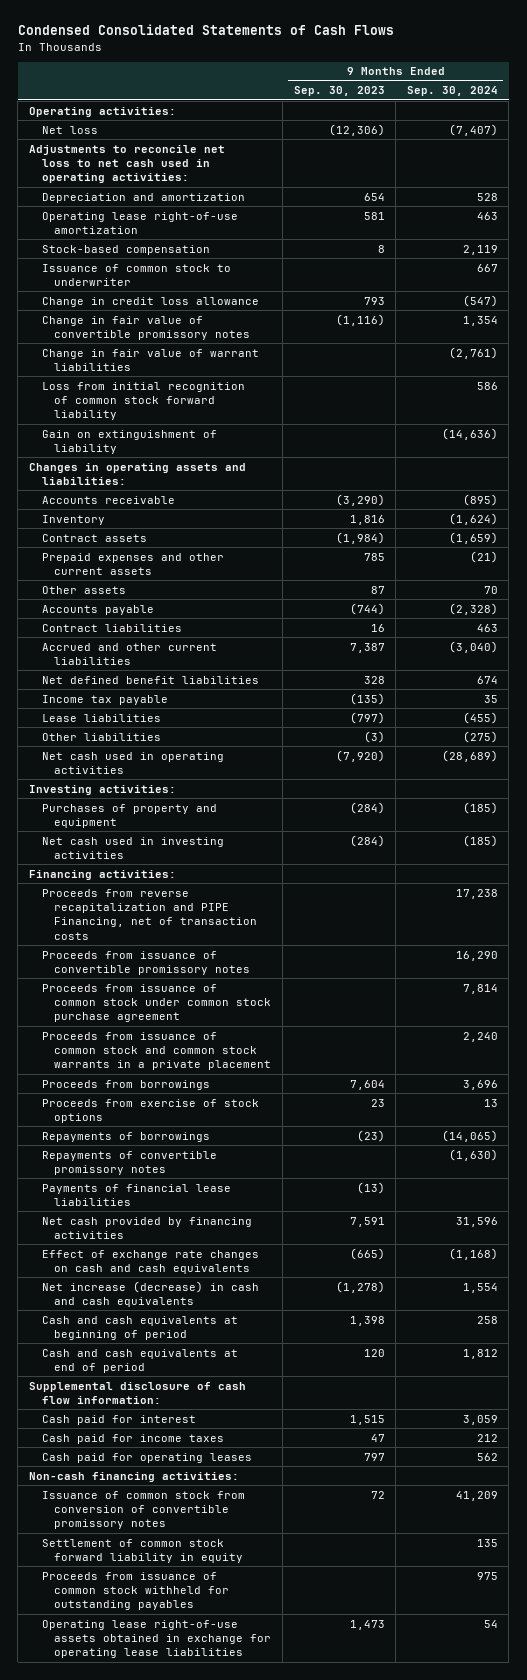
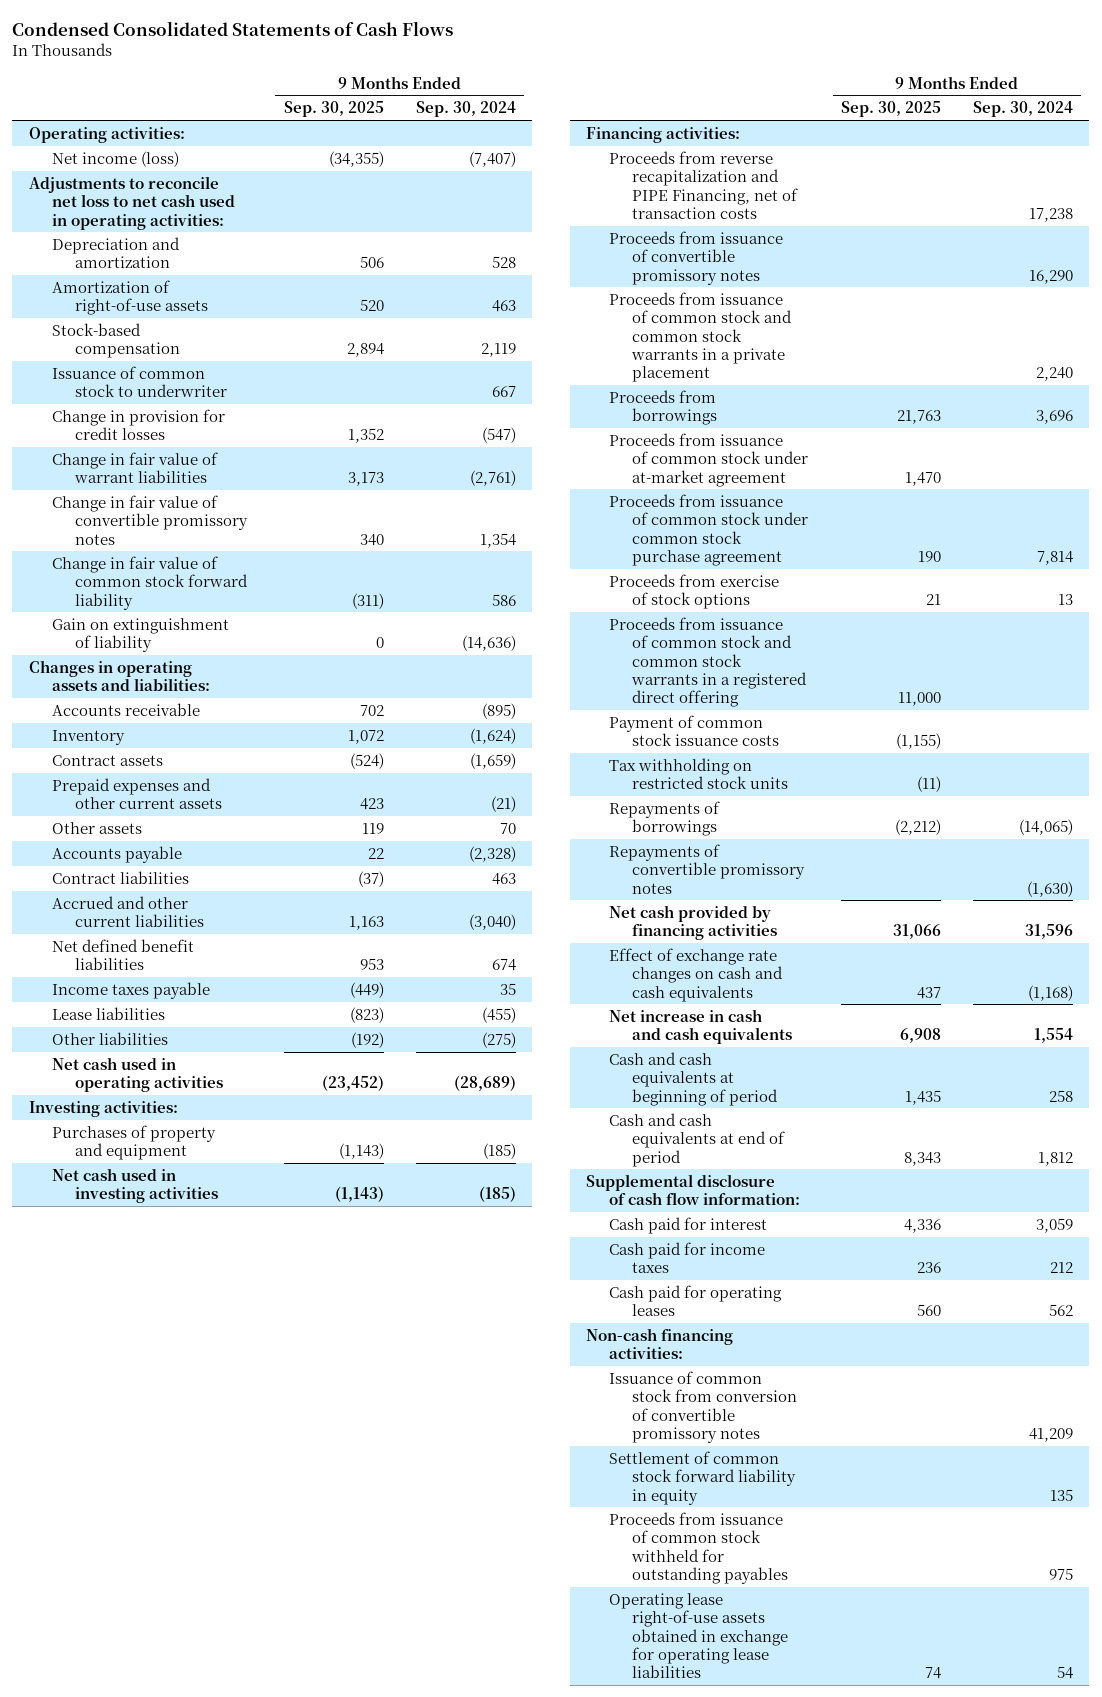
[293,86,385,97] Sep. 30, 2023 -> none
none -> [283,101,384,118] Sep. 30, 2025
[41,125,98,134] Net loss -> [51,150,179,167] Net income (loss)
[41,211,238,234] Operating lease right-of-use amortization -> [51,279,209,316] Amortization of right-of-use assets
[41,296,259,307] Change in credit loss allowance -> [51,408,225,441] Change in provision for credit losses
[41,315,251,340] Change in fair value of convertible promissory notes -> [51,494,249,545] Change in fair value of convertible promissory notes
[41,381,245,421] Loss from initial recognition of common stock forward liability -> [51,555,249,610] Change in fair value of common stock forward liability
[41,694,168,705] Income tax payable -> [51,981,210,999] Income taxes payable
none -> [609,432,809,487] Proceeds from issuance of common stock under at-market agreement
[41,983,272,1023] Proceeds from issuance of common stock under common stock purchase agreement -> [609,493,809,566] Proceeds from issuance of common stock under common stock purchase agreement
none -> [609,616,808,708] Proceeds from issuance of common stock and common stock warrants in a registered direct offering
none -> [609,714,780,747] Payment of common stock issuance costs
none -> [609,757,789,790] Tax withholding on restricted stock units
[41,1183,231,1206] Payments of financial lease liabilities -> none
[41,1280,259,1307] Net increase (decrease) in cash and cash equivalents -> [609,1008,793,1045] Net increase in cash and cash equivalents

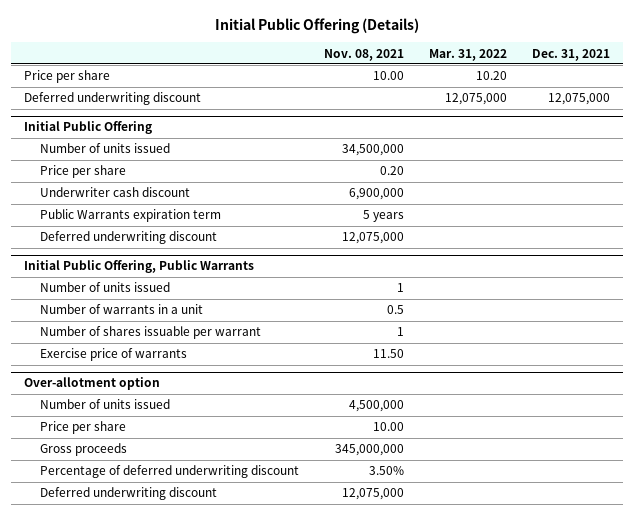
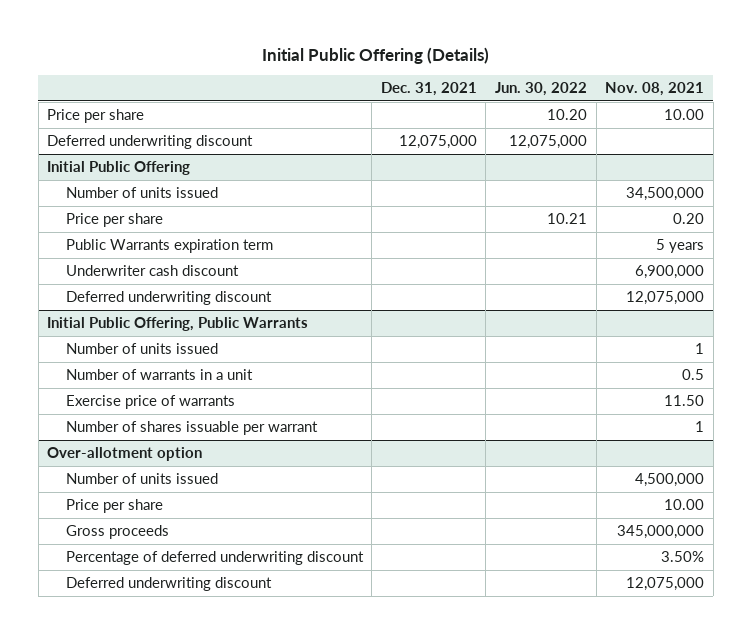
[429,48,508,61] Mar. 31, 2022 -> none
none -> [494,82,587,97] Jun. 30, 2022
[40,187,191,198] Underwriter cash discount -> [65,265,239,277] Underwriter cash discount
[40,326,262,340] Number of shares issuable per warrant -> [65,421,318,436] Number of shares issuable per warrant

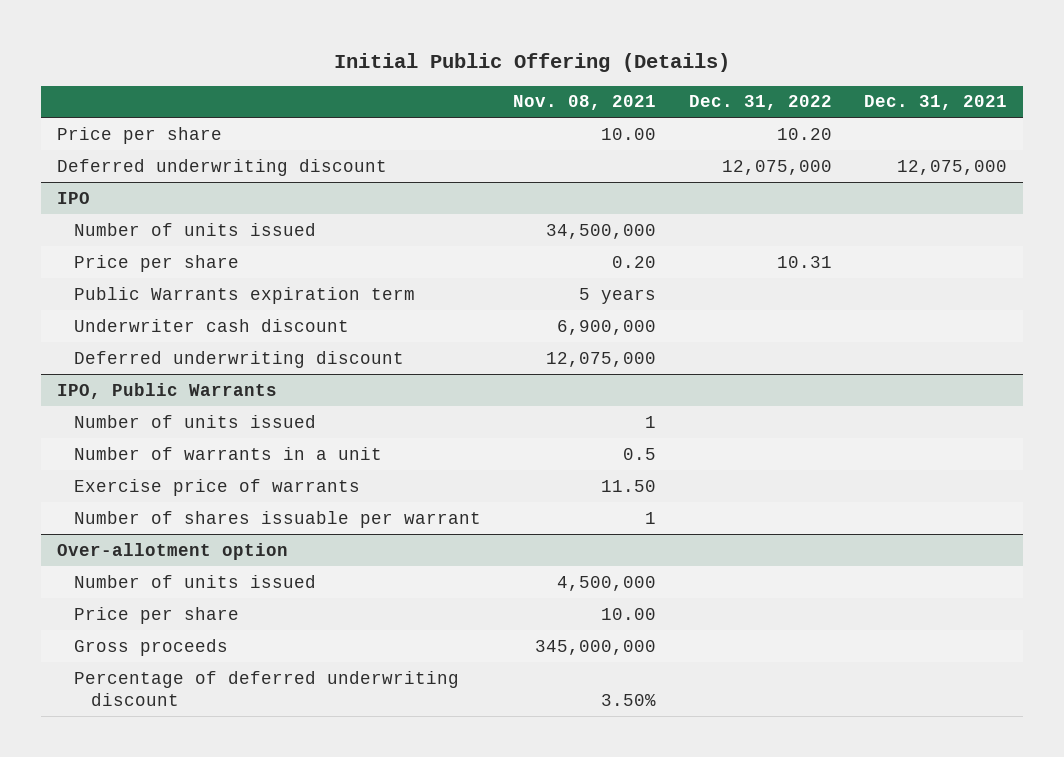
[494,82,587,97] Jun. 30, 2022 -> none
none -> [688,95,832,111] Dec. 31, 2022
[47,161,191,176] Initial Public Offering -> [56,191,90,204] IPO
[47,317,309,332] Initial Public Offering, Public Warrants -> none
none -> [56,382,277,399] IPO, Public Warrants
[65,577,272,592] Deferred underwriting discount -> none

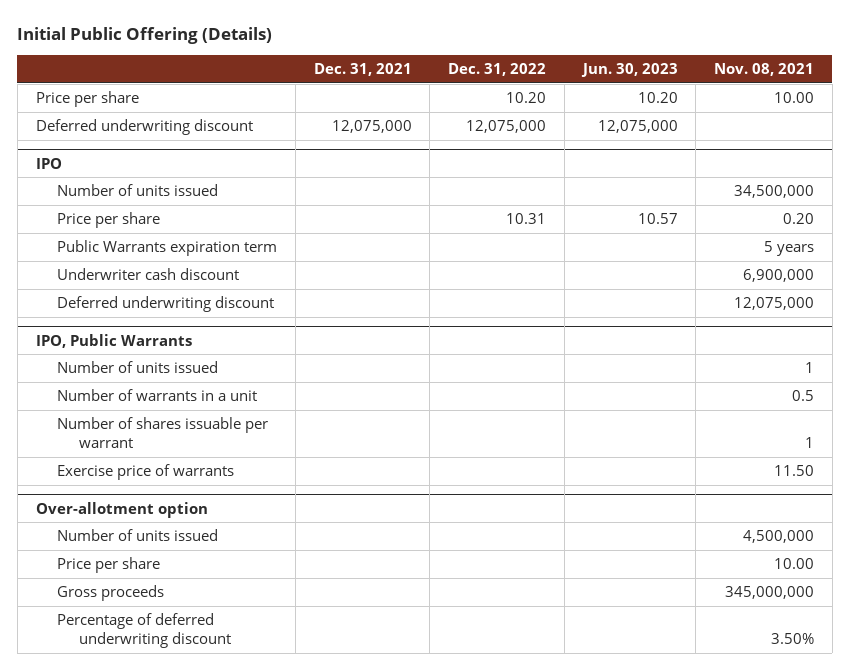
none -> [580,63,678,78] Jun. 30, 2023
[74,478,361,496] Exercise price of warrants -> [57,464,235,481] Exercise price of warrants

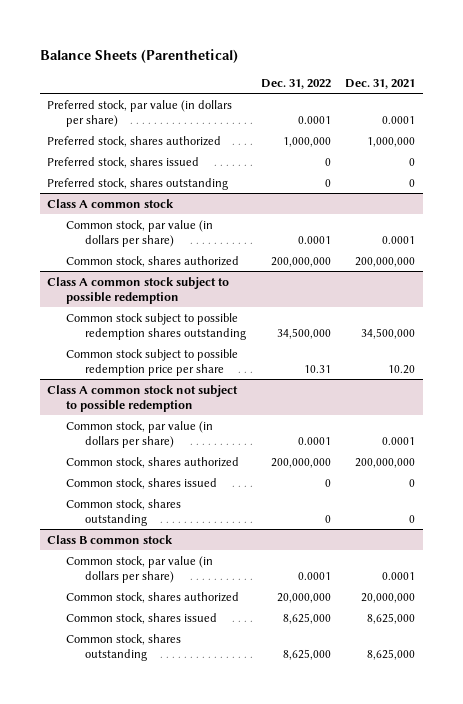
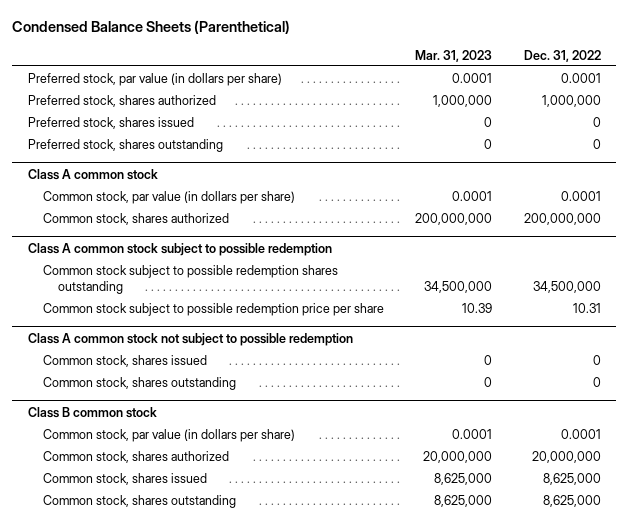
[40,48,239,63] Balance Sheets (Parenthetical) -> [12,19,291,34] Condensed Balance Sheets (Parenthetical)
[345,78,416,89] Dec. 31, 2021 -> none
none -> [415,49,493,62] Mar. 31, 2023
[66,420,214,448] Common stock, par value (in dollars per share) -> none
[66,456,240,468] Common stock, shares authorized -> none

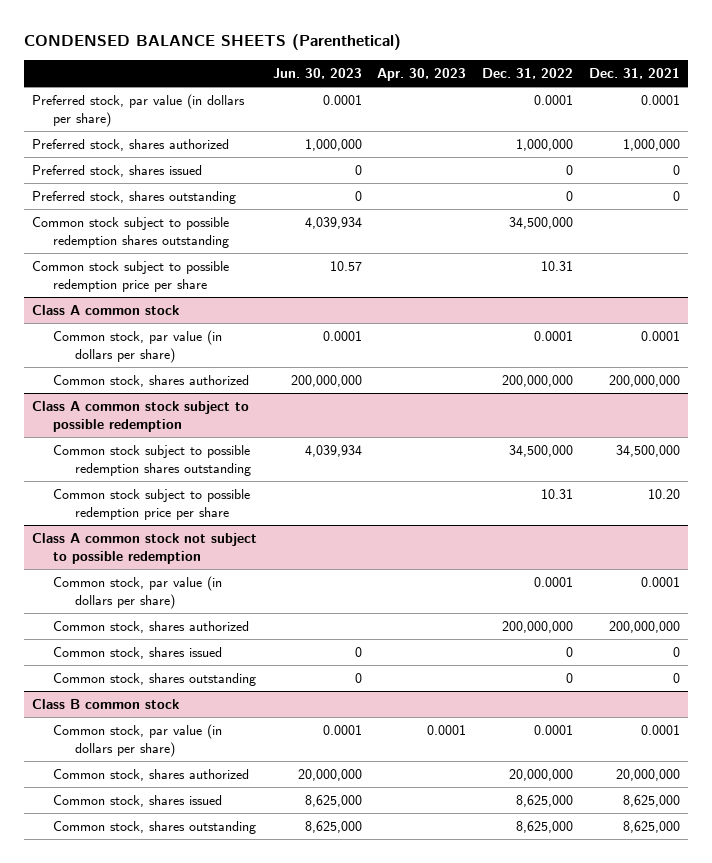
[12,19,291,34] Condensed Balance Sheets (Parenthetical) -> [23,33,401,50] CONDENSED BALANCE SHEETS (Parenthetical)
[415,49,493,62] Mar. 31, 2023 -> none
none -> [272,67,362,79] Jun. 30, 2023
none -> [377,67,467,81] Apr. 30, 2023
none -> [589,67,681,79] Dec. 31, 2021
none -> [31,217,230,249] Common stock subject to possible redemption shares outstanding
none -> [31,261,229,293] Common stock subject to possible redemption price per share
none -> [53,576,223,610] Common stock, par value (in dollars per share)
none -> [53,621,250,634] Common stock, shares authorized

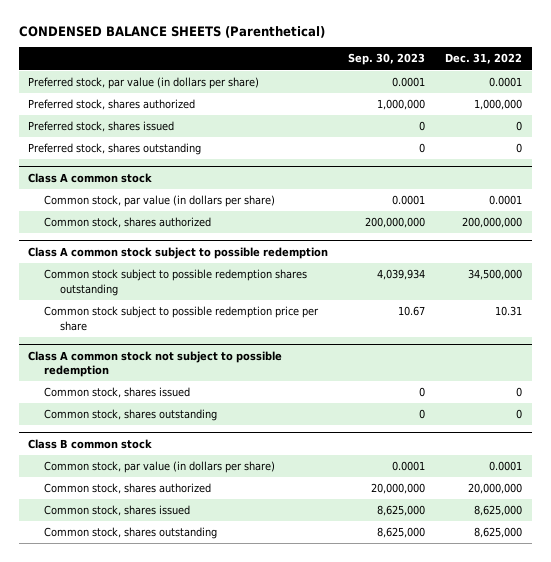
[272,67,362,79] Jun. 30, 2023 -> none
[377,67,467,81] Apr. 30, 2023 -> none
[589,67,681,79] Dec. 31, 2021 -> none
none -> [348,53,426,66] Sep. 30, 2023
[31,217,230,249] Common stock subject to possible redemption shares outstanding -> none
[31,261,229,293] Common stock subject to possible redemption price per share -> none
[53,576,223,610] Common stock, par value (in dollars per share) -> none
[53,621,250,634] Common stock, shares authorized -> none

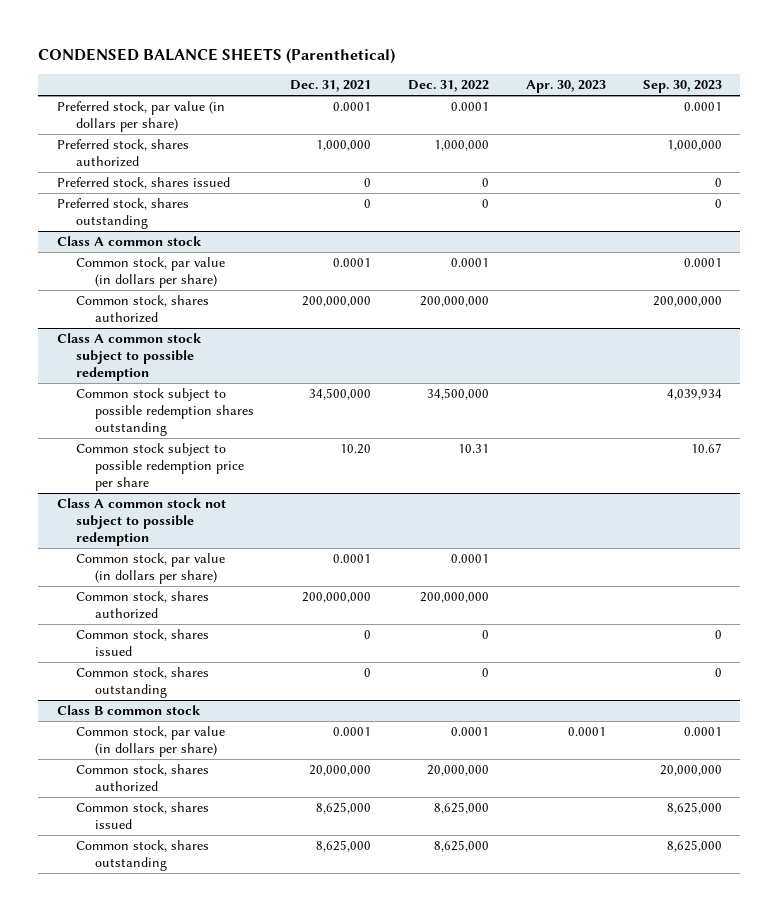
none -> [290,80,372,93] Dec. 31, 2021
none -> [525,80,606,94] Apr. 30, 2023
none -> [75,553,225,584] Common stock, par value (in dollars per share)
none -> [75,591,209,619] Common stock, shares authorized

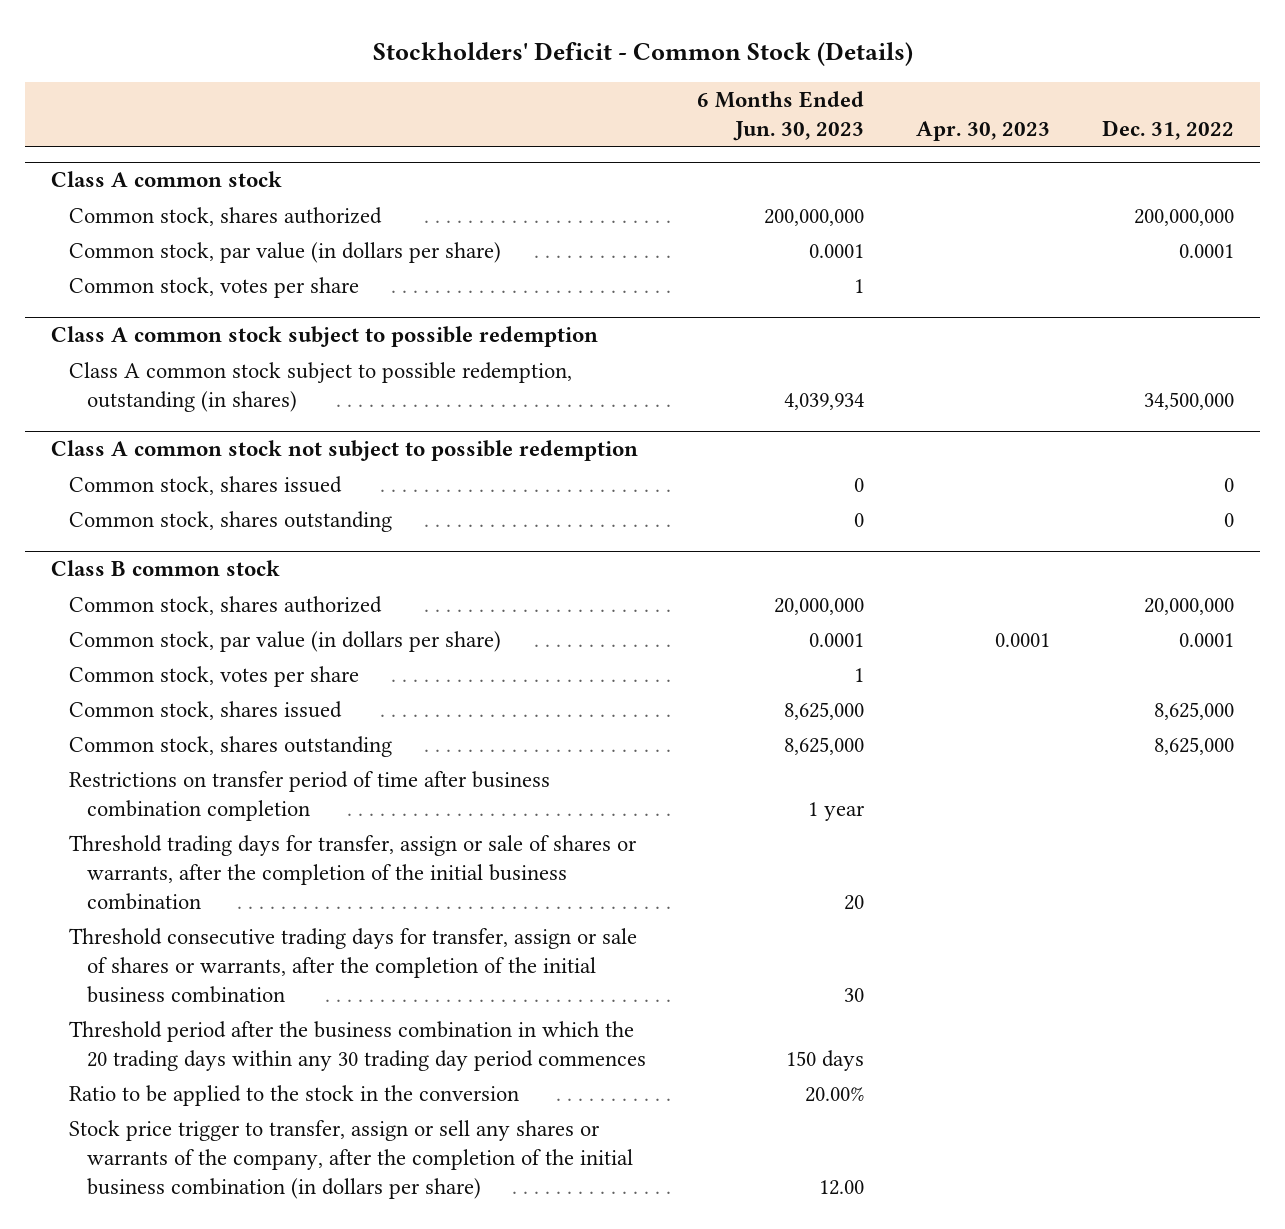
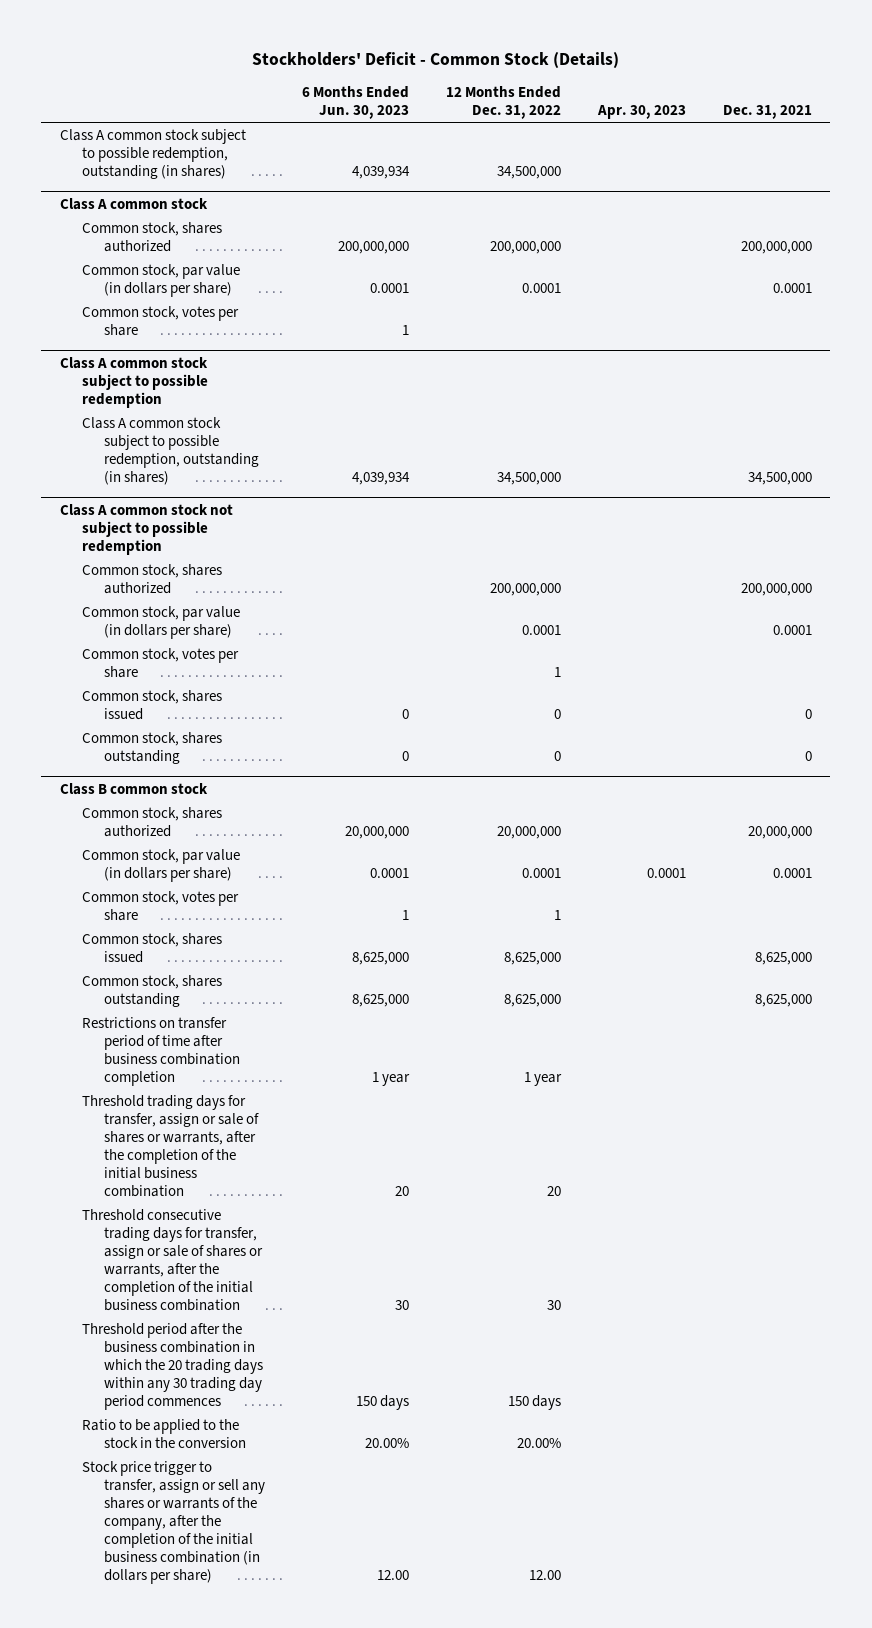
[1102,120,1235,141] Dec. 31, 2022 -> none
none -> [445,86,561,120] 12 Months Ended Dec. 31, 2022
none -> [722,105,812,120] Dec. 31, 2021
none -> [59,129,246,179] Class A common stock subject to possible redemption, outstanding (in shares)
none -> [81,564,222,595] Common stock, shares authorized
none -> [81,606,240,640] Common stock, par value (in dollars per share)
none -> [81,648,239,679] Common stock, votes per share

